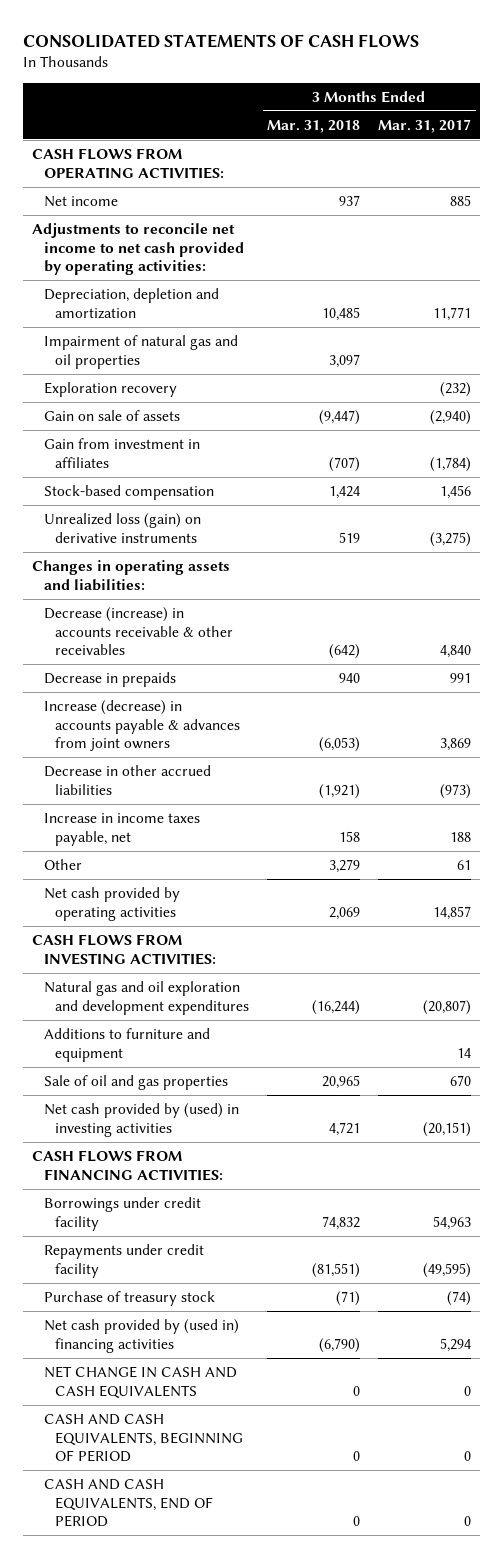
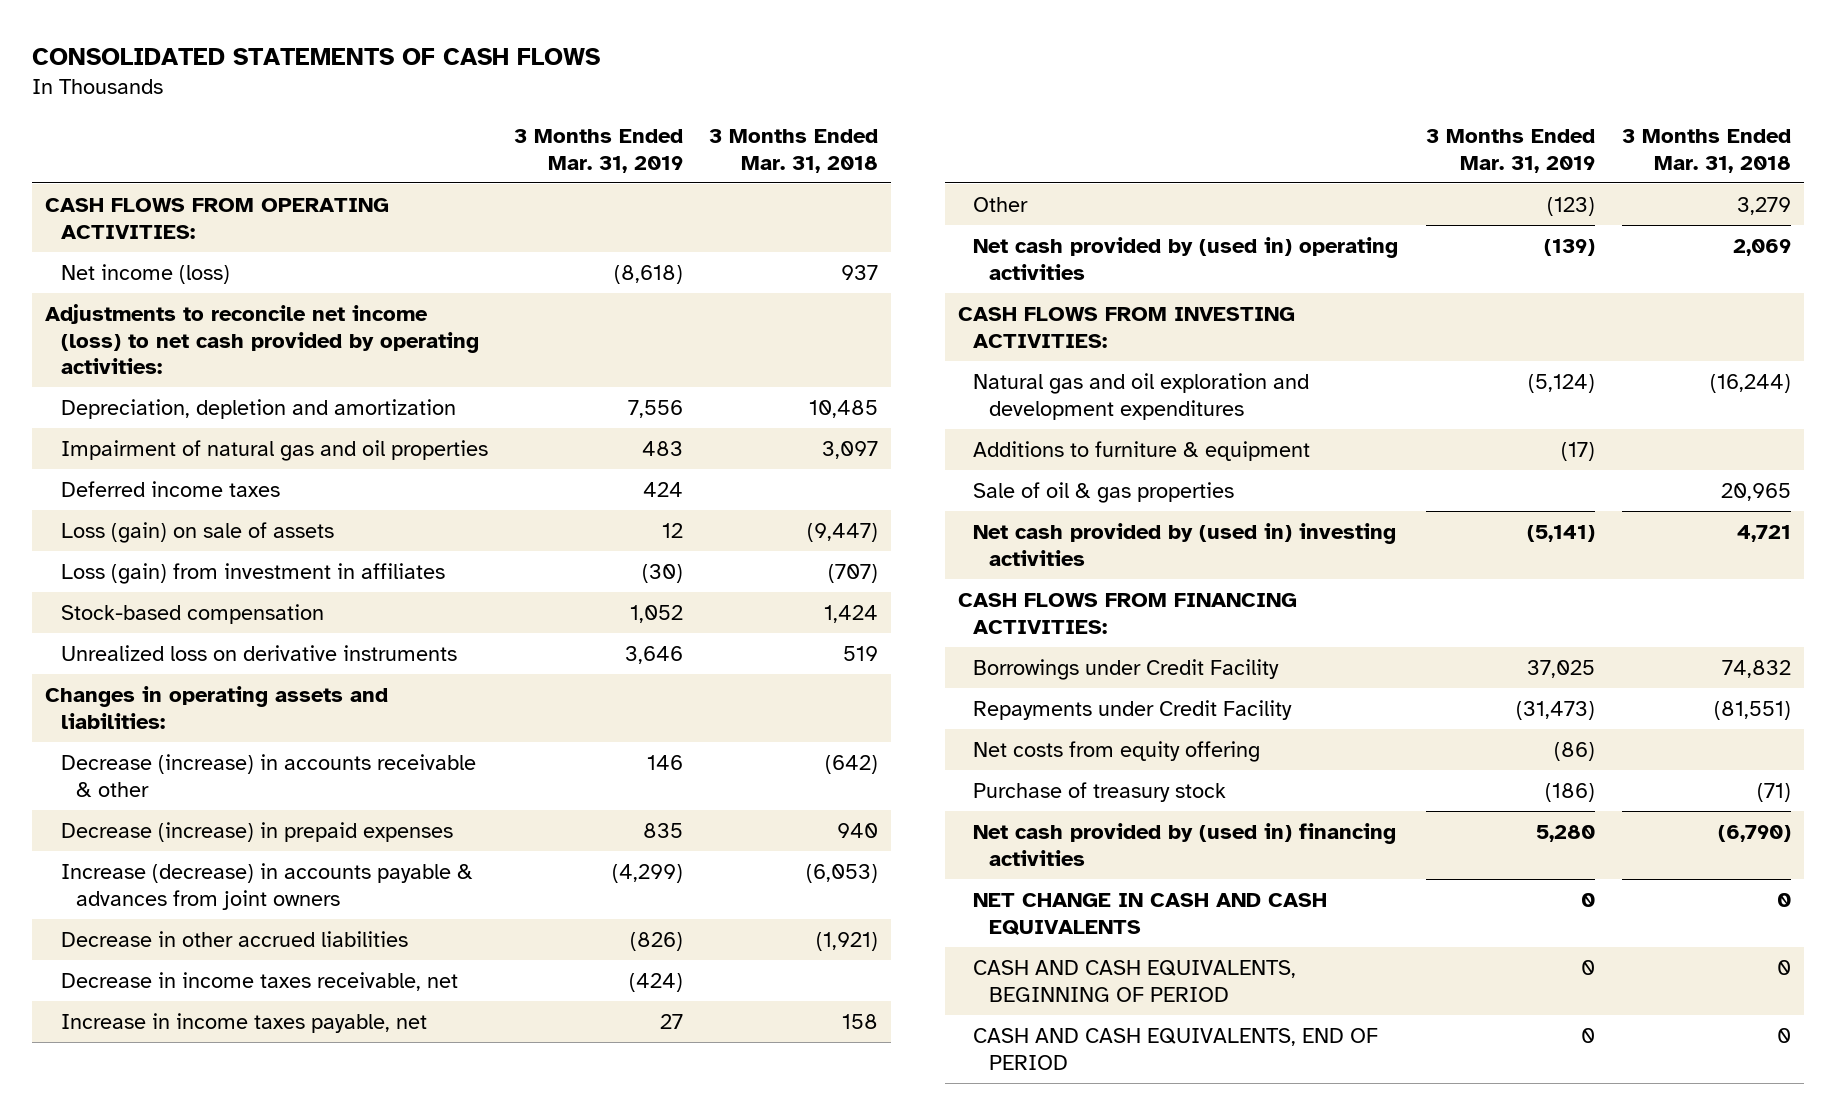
[378,118,472,133] Mar. 31, 2017 -> none
none -> [513,129,683,173] 3 Months Ended Mar. 31, 2019
[43,196,118,208] Net income -> [60,263,230,284] Net income (loss)
[31,223,244,276] Adjustments to reconcile net income to net cash provided by operating activities: -> [45,303,479,375] Adjustments to reconcile net income (loss) to net cash provided by operating activities:
[43,382,177,398] Exploration recovery -> none
none -> [60,480,280,497] Deferred income taxes
[43,410,180,422] Gain on sale of assets -> [60,521,334,543] Loss (gain) on sale of assets
[43,438,200,468] Gain from investment in affiliates -> [60,562,445,584] Loss (gain) from investment in affiliates
[43,513,201,543] Unrealized loss (gain) on derivative instruments -> [60,644,457,661] Unrealized loss on derivative instruments
[43,607,234,656] Decrease (increase) in accounts receivable & other receivables -> [60,753,476,797] Decrease (increase) in accounts receivable & other
[43,672,176,688] Decrease in prepaids -> [60,821,453,842] Decrease (increase) in prepaid expenses
none -> [60,971,458,991] Decrease in income taxes receivable, net
[43,887,180,921] Net cash provided by operating activities -> [973,236,1399,280] Net cash provided by (used in) operating activities
[43,1028,210,1062] Additions to furniture and equipment -> [973,440,1311,461] Additions to furniture & equipment
[43,1075,228,1091] Sale of oil and gas properties -> [973,481,1235,503] Sale of oil & gas properties
[43,1103,239,1137] Net cash provided by (used) in investing activities -> [973,522,1397,566] Net cash provided by (used in) investing activities
[43,1197,201,1231] Borrowings under credit facility -> [973,658,1280,680] Borrowings under Credit Facility
[43,1244,204,1278] Repayments under credit facility -> [973,699,1293,720] Repayments under Credit Facility
none -> [973,740,1261,762] Net costs from equity offering

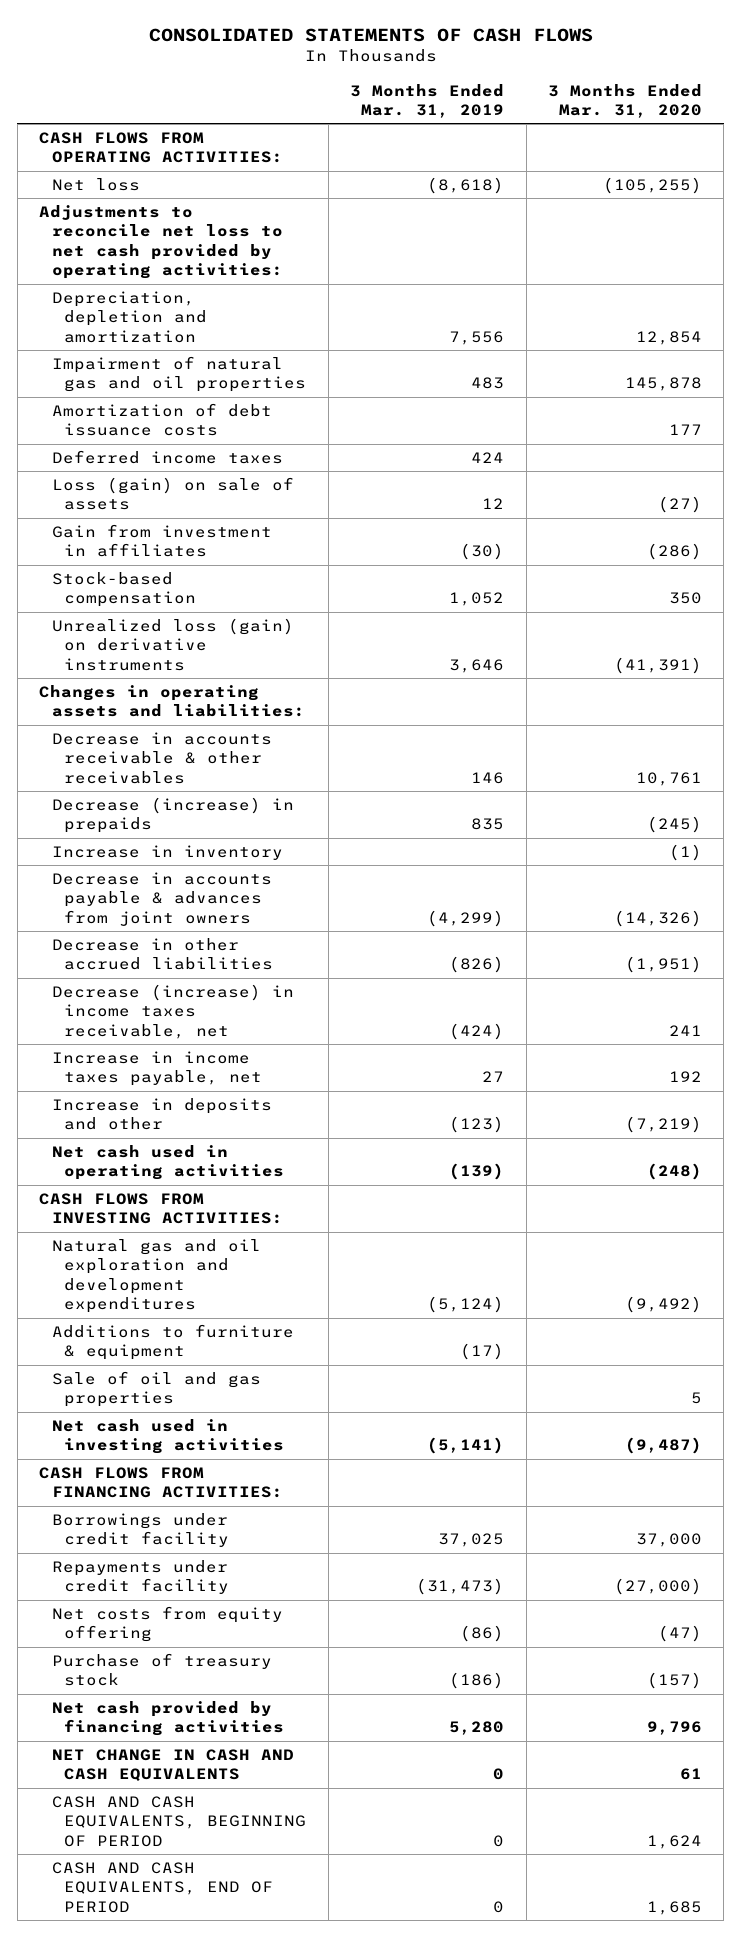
[709,129,879,173] 3 Months Ended Mar. 31, 2018 -> none
none -> [547,83,702,119] 3 Months Ended Mar. 31, 2020
[60,263,230,284] Net income (loss) -> [51,178,140,192] Net loss
[45,303,479,375] Adjustments to reconcile net income (loss) to net cash provided by operating activities: -> [39,205,283,280] Adjustments to reconcile net loss to net cash provided by operating activities:
none -> [51,403,272,437] Amortization of debt issuance costs
[60,562,445,584] Loss (gain) from investment in affiliates -> [51,524,272,558] Gain from investment in affiliates
[60,644,457,661] Unrealized loss on derivative instruments -> [51,618,294,671] Unrealized loss (gain) on derivative instruments
[60,753,476,797] Decrease (increase) in accounts receivable & other -> [51,732,272,784] Decrease in accounts receivable & other receivables
[60,821,453,842] Decrease (increase) in prepaid expenses -> [51,797,294,834] Decrease (increase) in prepaids
none -> [51,845,283,861] Increase in inventory
[60,862,473,910] Increase (decrease) in accounts payable & advances from joint owners -> [51,872,272,926] Decrease in accounts payable & advances from joint owners
[60,971,458,991] Decrease in income taxes receivable, net -> [51,984,294,1039] Decrease (increase) in income taxes receivable, net
[973,196,1029,212] Other -> [51,1098,272,1131] Increase in deposits and other
[973,236,1399,280] Net cash provided by (used in) operating activities -> [51,1145,285,1181] Net cash used in operating activities
[973,481,1235,503] Sale of oil & gas properties -> [51,1371,261,1408] Sale of oil and gas properties
[973,522,1397,566] Net cash provided by (used in) investing activities -> [51,1419,285,1455] Net cash used in investing activities
[973,658,1280,680] Borrowings under Credit Facility -> [51,1513,230,1548] Borrowings under credit facility
[973,699,1293,720] Repayments under Credit Facility -> [51,1560,230,1595] Repayments under credit facility
[973,822,1397,866] Net cash provided by (used in) financing activities -> [51,1701,285,1737] Net cash provided by financing activities

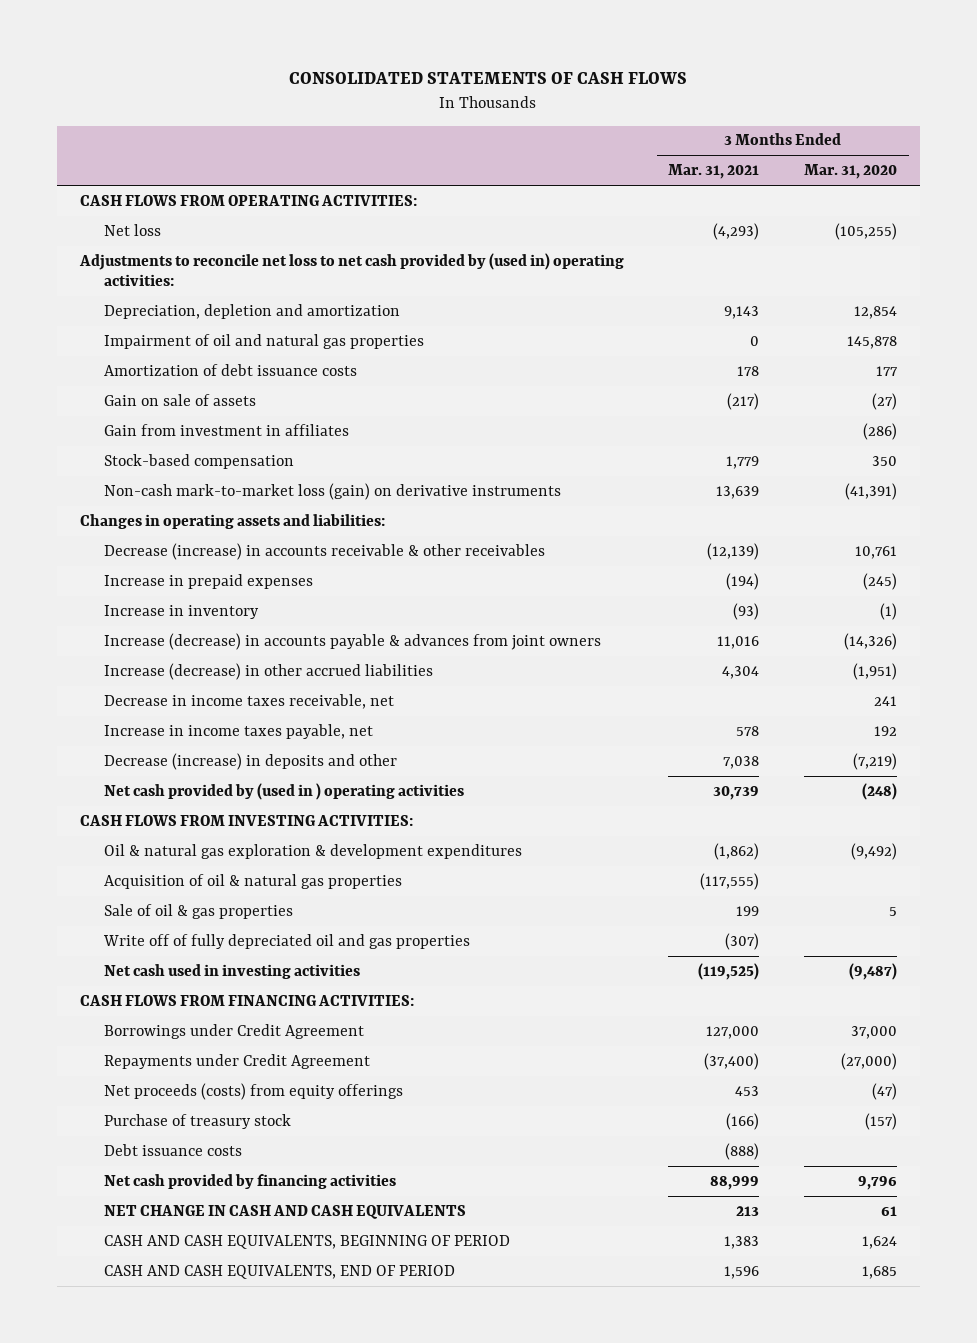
[350,83,505,119] 3 Months Ended Mar. 31, 2019 -> none
none -> [668,164,760,180] Mar. 31, 2021
[39,205,283,280] Adjustments to reconcile net loss to net cash provided by operating activities: -> [78,252,624,287] Adjustments to reconcile net loss to net cash provided by (used in) operating activities:
[51,356,307,393] Impairment of natural gas and oil properties -> [103,333,424,349] Impairment of oil and natural gas properties
[51,450,283,465] Deferred income taxes -> none
[51,477,294,511] Loss (gain) on sale of assets -> [103,393,256,406] Gain on sale of assets
[51,618,294,671] Unrealized loss (gain) on derivative instruments -> [103,482,561,500] Non-cash mark-to-market loss (gain) on derivative instruments
[51,732,272,784] Decrease in accounts receivable & other receivables -> [103,542,545,560] Decrease (increase) in accounts receivable & other receivables
[51,797,294,834] Decrease (increase) in prepaids -> [103,573,313,589] Increase in prepaid expenses
[51,872,272,926] Decrease in accounts payable & advances from joint owners -> [103,632,601,650] Increase (decrease) in accounts payable & advances from joint owners
[51,938,274,971] Decrease in other accrued liabilities -> [103,662,433,680] Increase (decrease) in other accrued liabilities
[51,984,294,1039] Decrease (increase) in income taxes receivable, net -> [103,693,394,709] Decrease in income taxes receivable, net
[51,1098,272,1131] Increase in deposits and other -> [103,752,397,770] Decrease (increase) in deposits and other
[51,1145,285,1181] Net cash used in operating activities -> [103,782,464,800] Net cash provided by (used in ) operating activities
[51,1324,294,1361] Additions to furniture & equipment -> none
[51,1239,261,1314] Natural gas and oil exploration and development expenditures -> [103,843,522,859] Oil & natural gas exploration & development expenditures
none -> [103,873,402,889] Acquisition of oil & natural gas properties
[51,1371,261,1408] Sale of oil and gas properties -> [103,903,293,919] Sale of oil & gas properties
none -> [102,933,470,949] Write off of fully depreciated oil and gas properties
[51,1513,230,1548] Borrowings under credit facility -> [103,1023,364,1039] Borrowings under Credit Agreement
[51,1560,230,1595] Repayments under credit facility -> [103,1053,370,1069] Repayments under Credit Agreement
[51,1606,283,1643] Net costs from equity offering -> [103,1082,403,1100] Net proceeds (costs) from equity offerings
none -> [103,1143,242,1156] Debt issuance costs

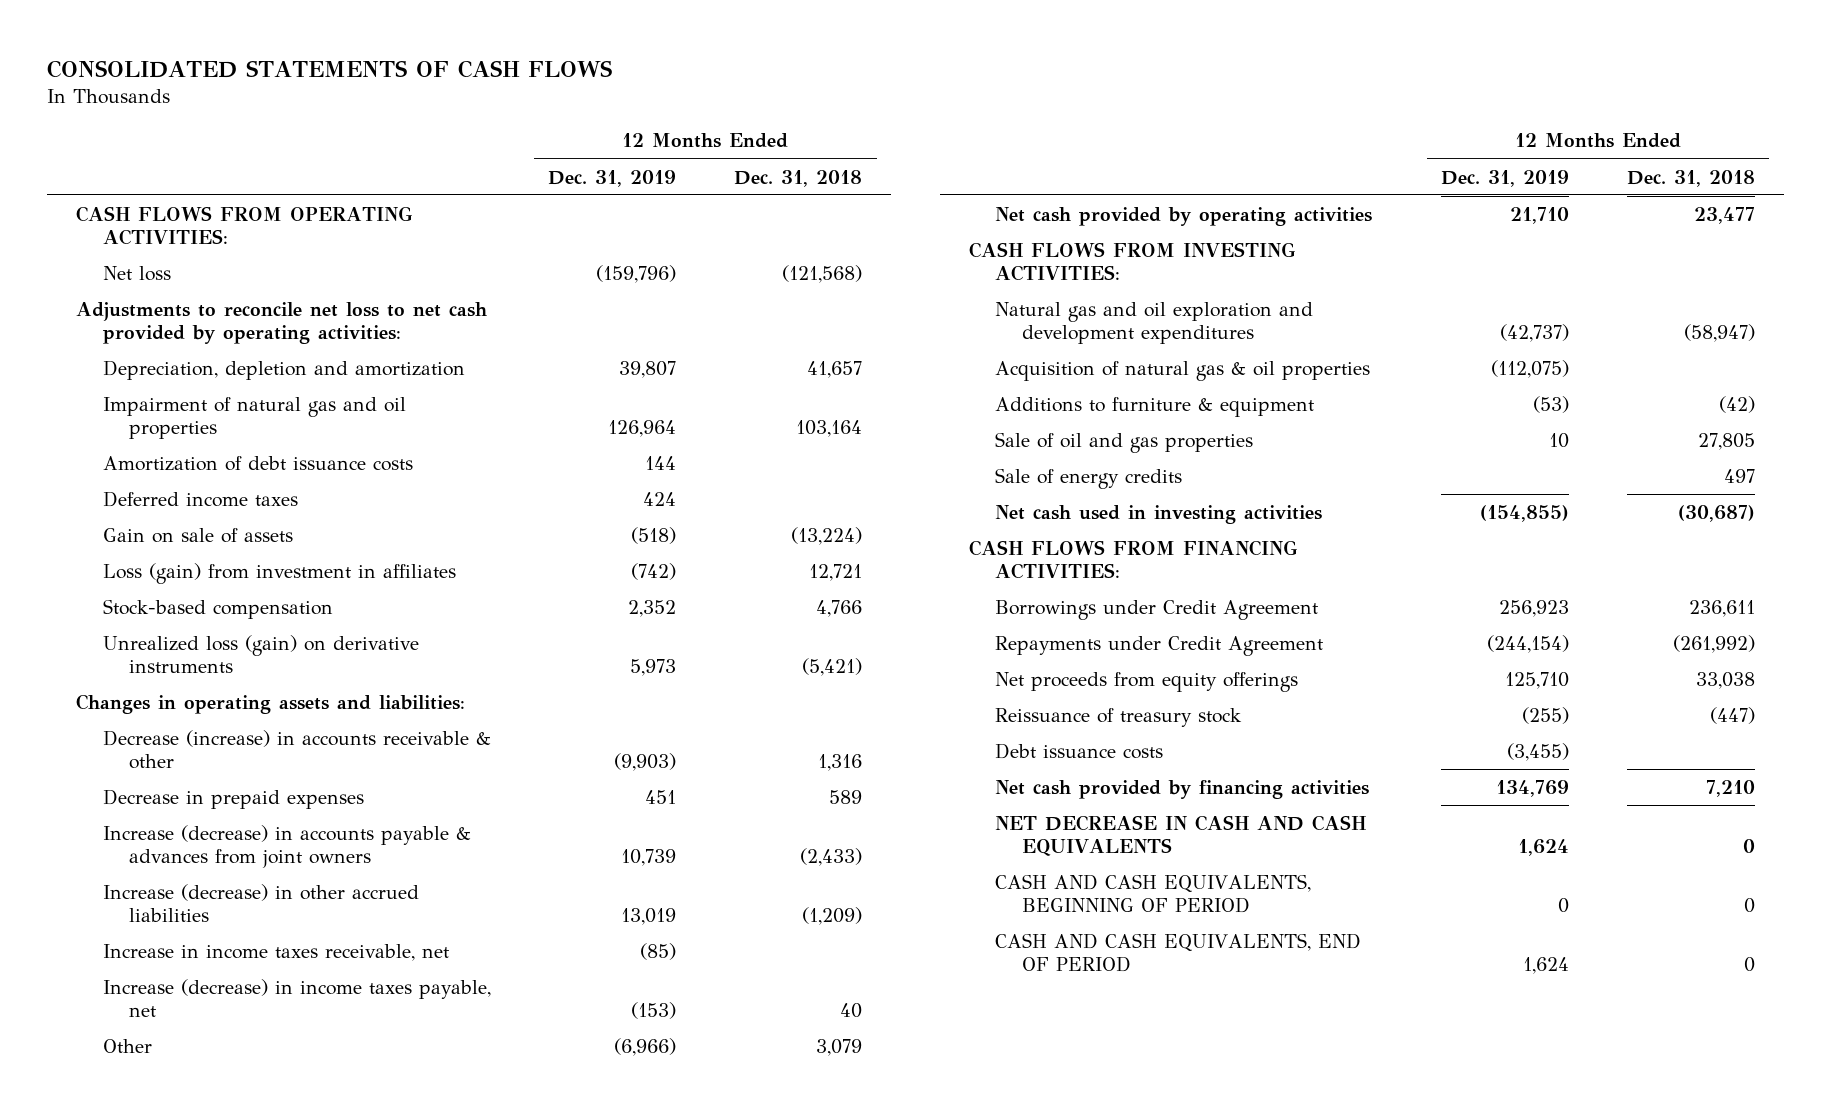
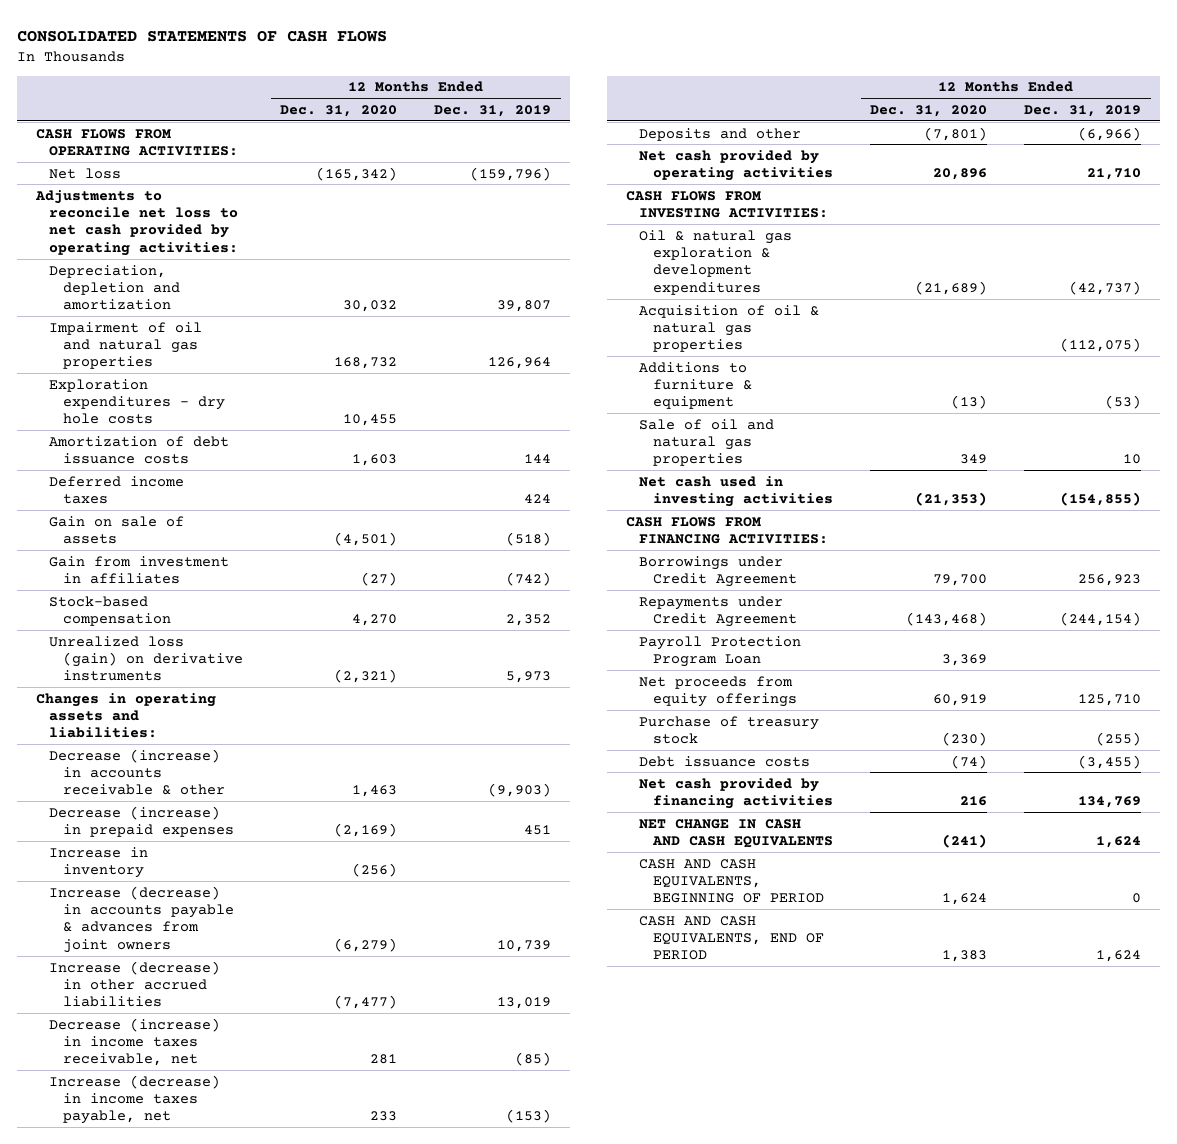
[734,169,863,187] Dec. 31, 2018 -> none
none -> [280,104,398,117] Dec. 31, 2020
[102,396,406,440] Impairment of natural gas and oil properties -> [49,321,203,370] Impairment of oil and natural gas properties
none -> [49,378,225,425] Exploration expenditures - dry hole costs
[102,562,456,584] Loss (gain) from investment in affiliates -> [49,555,230,585] Gain from investment in affiliates
[102,788,364,809] Decrease in prepaid expenses -> [49,805,234,838] Decrease (increase) in prepaid expenses
none -> [49,846,149,879] Increase in inventory
[102,943,449,961] Increase in income taxes receivable, net -> [49,1017,221,1067] Decrease (increase) in income taxes receivable, net
[102,1038,152,1053] Other -> [639,127,802,141] Deposits and other
[995,301,1314,345] Natural gas and oil exploration and development expenditures -> [639,229,793,295] Oil & natural gas exploration & development expenditures
[995,360,1371,381] Acquisition of natural gas & oil properties -> [639,304,820,353] Acquisition of oil & natural gas properties
[995,467,1183,489] Sale of energy credits -> none
[995,431,1254,453] Sale of oil and gas properties -> [639,418,775,467] Sale of oil and natural gas properties
none -> [639,635,802,668] Payroll Protection Program Loan
[995,707,1243,727] Reissuance of treasury stock -> [639,715,820,745] Purchase of treasury stock
[995,814,1367,857] NET DECREASE IN CASH AND CASH EQUIVALENTS -> [639,818,833,849] NET CHANGE IN CASH AND CASH EQUIVALENTS

